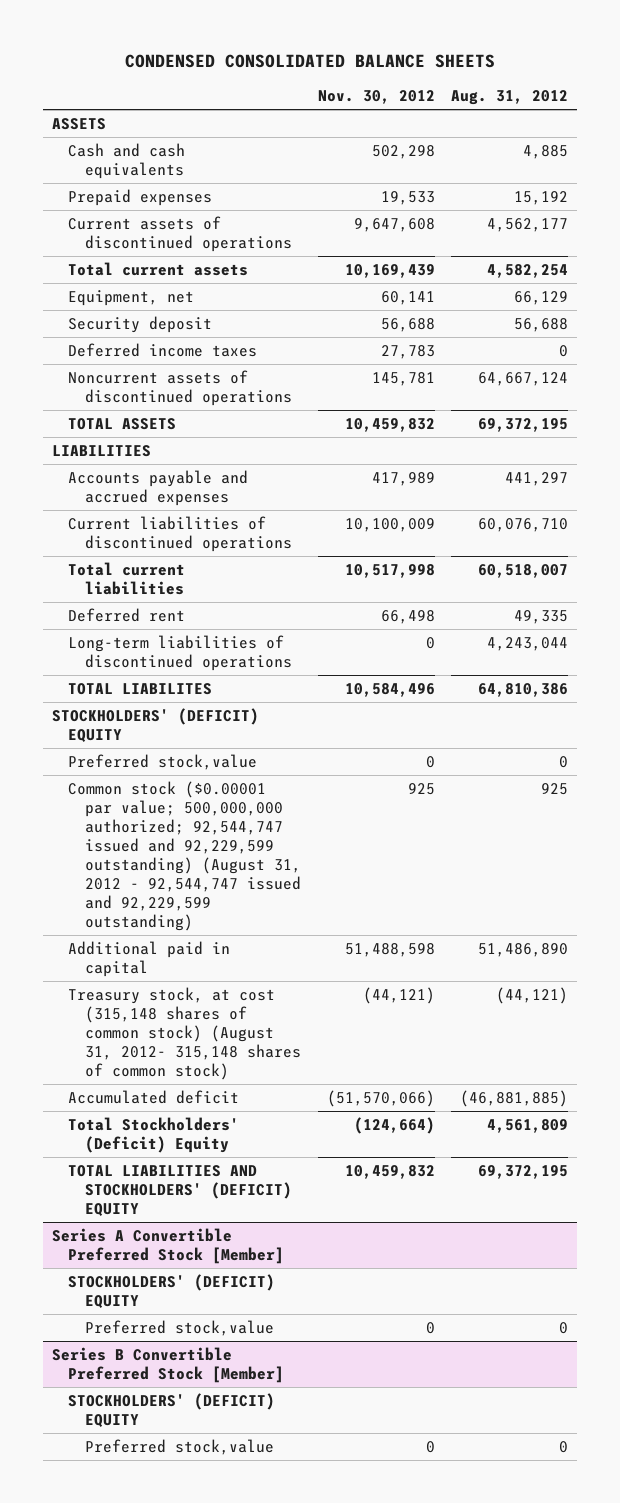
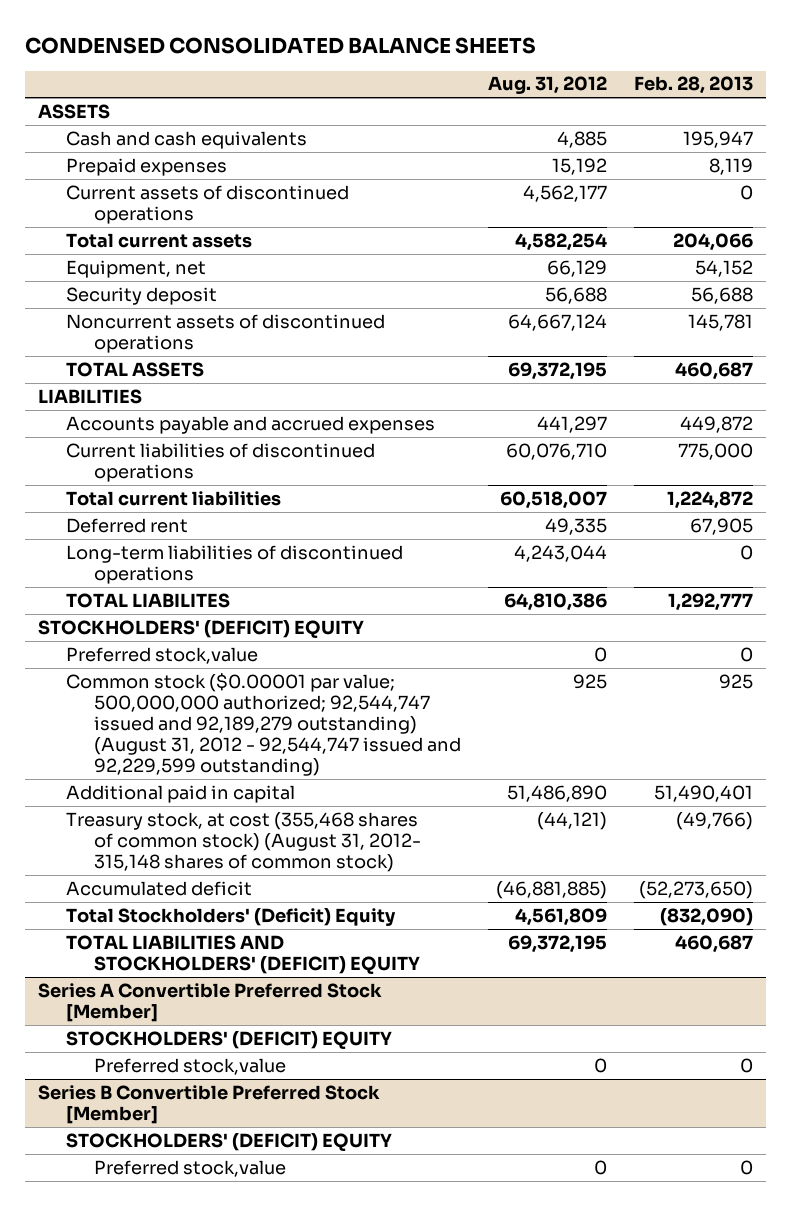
[317,90,435,105] Nov. 30, 2012 -> none
none -> [633,76,753,95] Feb. 28, 2013
[68,342,258,357] Deferred income taxes -> none
[68,780,302,932] Common stock ($0.00001 par value; 500,000,000 authorized; 92,544,747 issued and 92,229,599 outstanding) (August 31, 2012 - 92,544,747 issued and 92,229,599 outstanding) -> [66,672,462,776] Common stock ($0.00001 par value; 500,000,000 authorized; 92,544,747 issued and 92,189,279 outstanding) (August 31, 2012 - 92,544,747 issued and 92,229,599 outstanding)
[68,986,302,1081] Treasury stock, at cost (315,148 shares of common stock) (August 31, 2012- 315,148 shares of common stock) -> [66,811,422,872] Treasury stock, at cost (355,468 shares of common stock) (August 31, 2012- 315,148 shares of common stock)

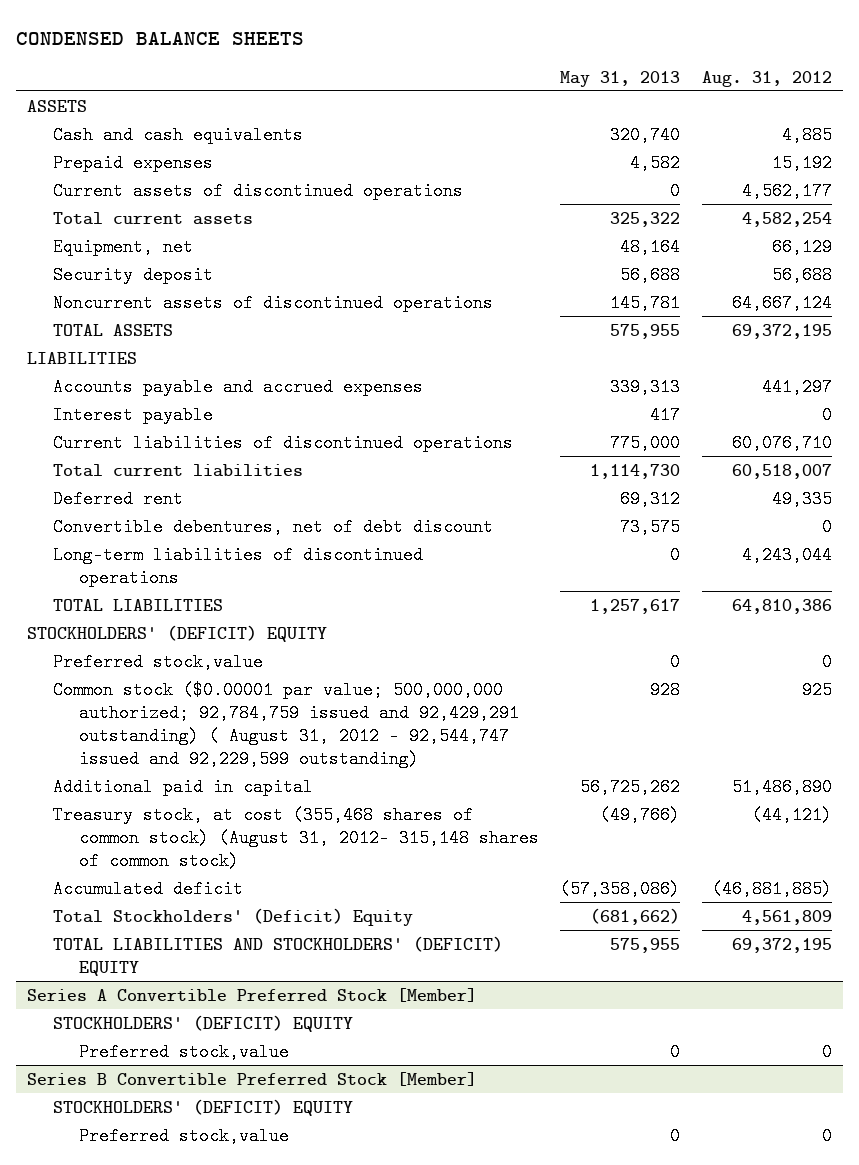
[24,36,536,54] CONDENSED CONSOLIDATED BALANCE SHEETS -> [15,31,304,45] CONDENSED BALANCE SHEETS
[633,76,753,95] Feb. 28, 2013 -> none
none -> [560,70,681,87] May 31, 2013
none -> [52,405,213,424] Interest payable
none -> [52,517,493,536] Convertible debentures, net of debt discount
[66,592,231,608] TOTAL LIABILITES -> [52,598,223,611] TOTAL LIABILITIES
[66,672,462,776] Common stock ($0.00001 par value; 500,000,000 authorized; 92,544,747 issued and 92,189,279 outstanding) (August 31, 2012 - 92,544,747 issued and 92,229,599 outstanding) -> [52,680,519,768] Common stock ($0.00001 par value; 500,000,000 authorized; 92,784,759 issued and 92,429,291 outstanding) ( August 31, 2012 - 92,544,747 issued and 92,229,599 outstanding)

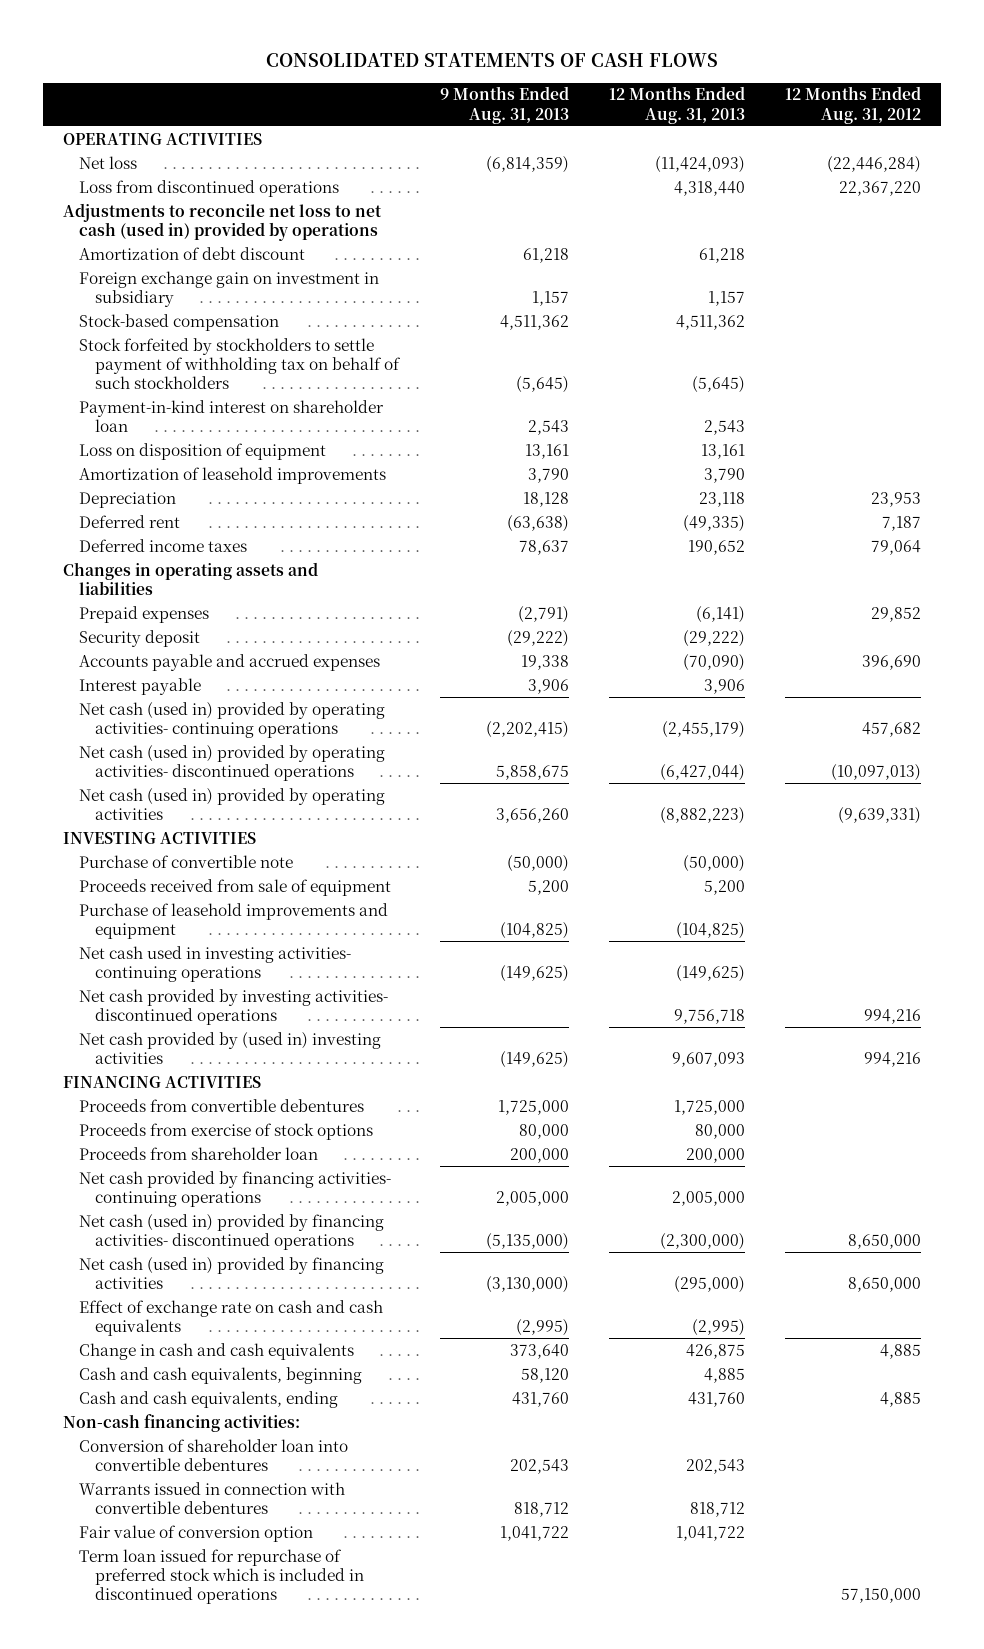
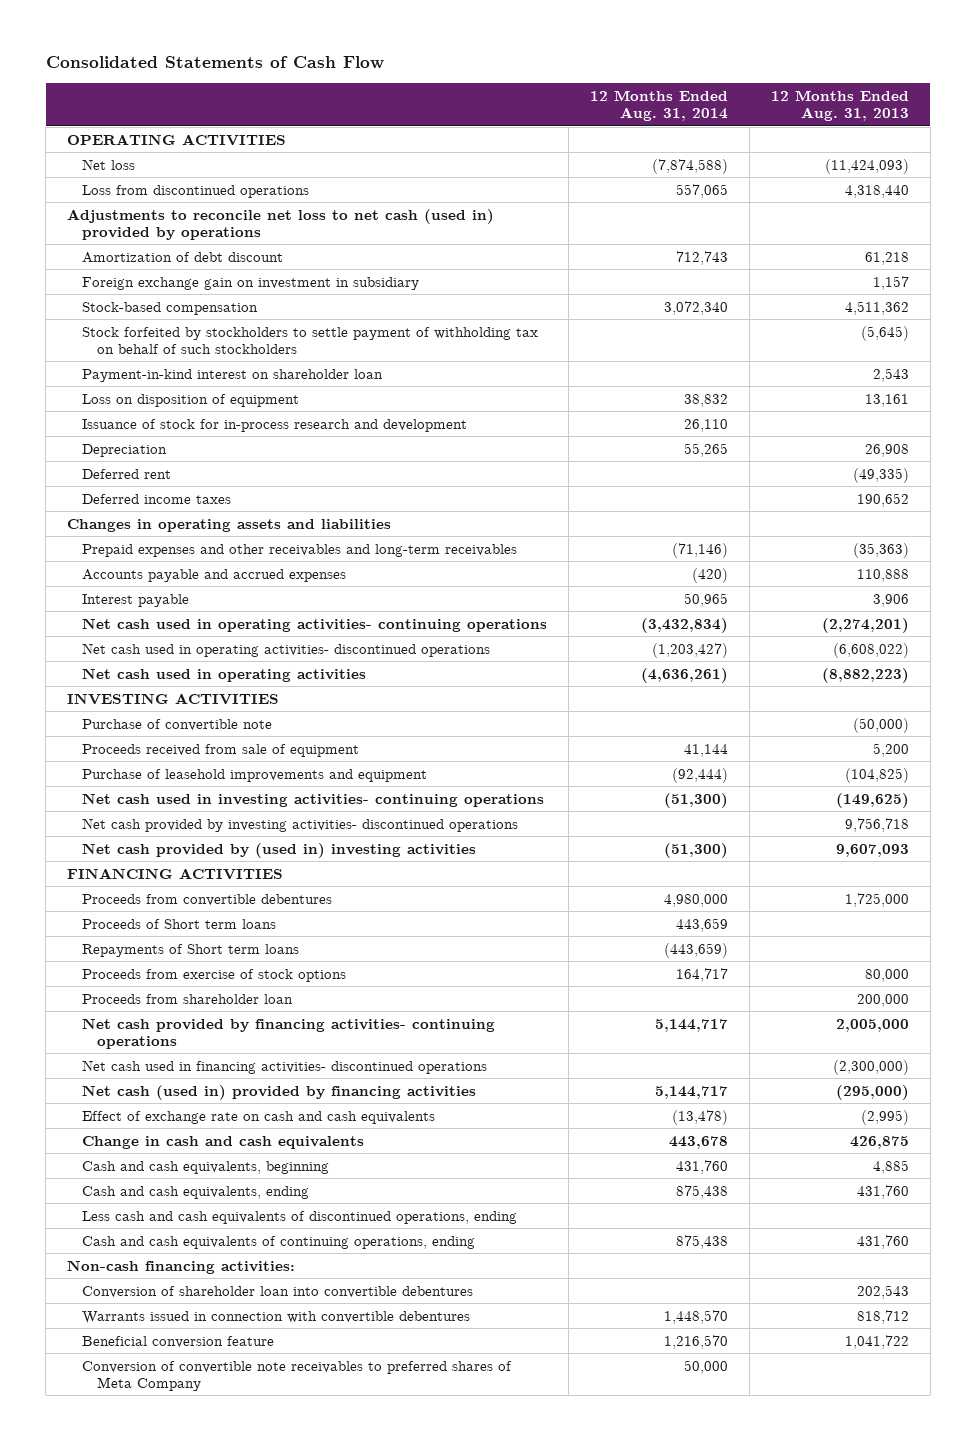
[266,53,719,68] CONSOLIDATED STATEMENTS OF CASH FLOWS -> [45,56,384,70] Consolidated Statements of Cash Flow
[439,86,569,124] 9 Months Ended Aug. 31, 2013 -> none
[785,86,922,124] 12 Months Ended Aug. 31, 2012 -> none
none -> [589,89,728,121] 12 Months Ended Aug. 31, 2014
[79,466,387,484] Amortization of leasehold improvements -> none
none -> [82,418,468,432] Issuance of stock for in-process research and development
[698,491,745,507] 23,118 -> [864,443,909,457] 26,908
[79,605,210,623] Prepaid expenses -> none
[79,629,201,647] Security deposit -> none
none -> [82,543,518,557] Prepaid expenses and other receivables and long-term receivables
[682,653,745,671] (70,090) -> [856,568,909,582] 110,888
[79,701,386,738] Net cash (used in) provided by operating activities- continuing operations -> [82,617,548,632] Net cash used in operating activities- continuing operations
[661,720,745,738] (2,455,179) -> [821,617,909,633] (2,274,201)
[79,744,386,781] Net cash (used in) provided by operating activities- discontinued operations -> [82,642,491,657] Net cash used in operating activities- discontinued operations
[659,763,745,781] (6,427,044) -> [832,642,909,658] (6,608,022)
[79,787,386,820] Net cash (used in) provided by operating activities -> [82,667,367,682] Net cash used in operating activities
none -> [82,918,277,929] Proceeds of Short term loans
none -> [82,943,300,957] Repayments of Short term loans
[79,1213,385,1250] Net cash (used in) provided by financing activities- discontinued operations -> [82,1059,488,1074] Net cash used in financing activities- discontinued operations
none -> [82,1210,518,1224] Less cash and cash equivalents of discontinued operations, ending
none -> [82,1235,476,1249] Cash and cash equivalents of continuing operations, ending
[79,1548,365,1604] Term loan issued for repurchase of preferred stock which is included in discontinued operations -> none
[79,1524,314,1542] Fair value of conversion option -> [82,1335,275,1348] Beneficial conversion feature
none -> [82,1360,513,1391] Conversion of convertible note receivables to preferred shares of Meta Company

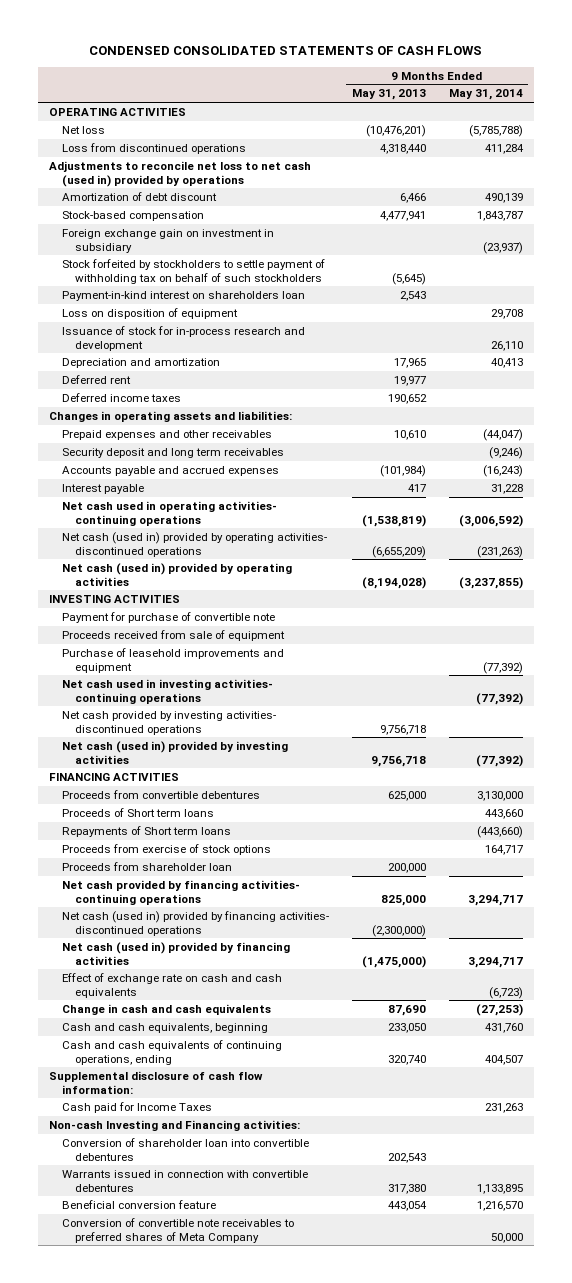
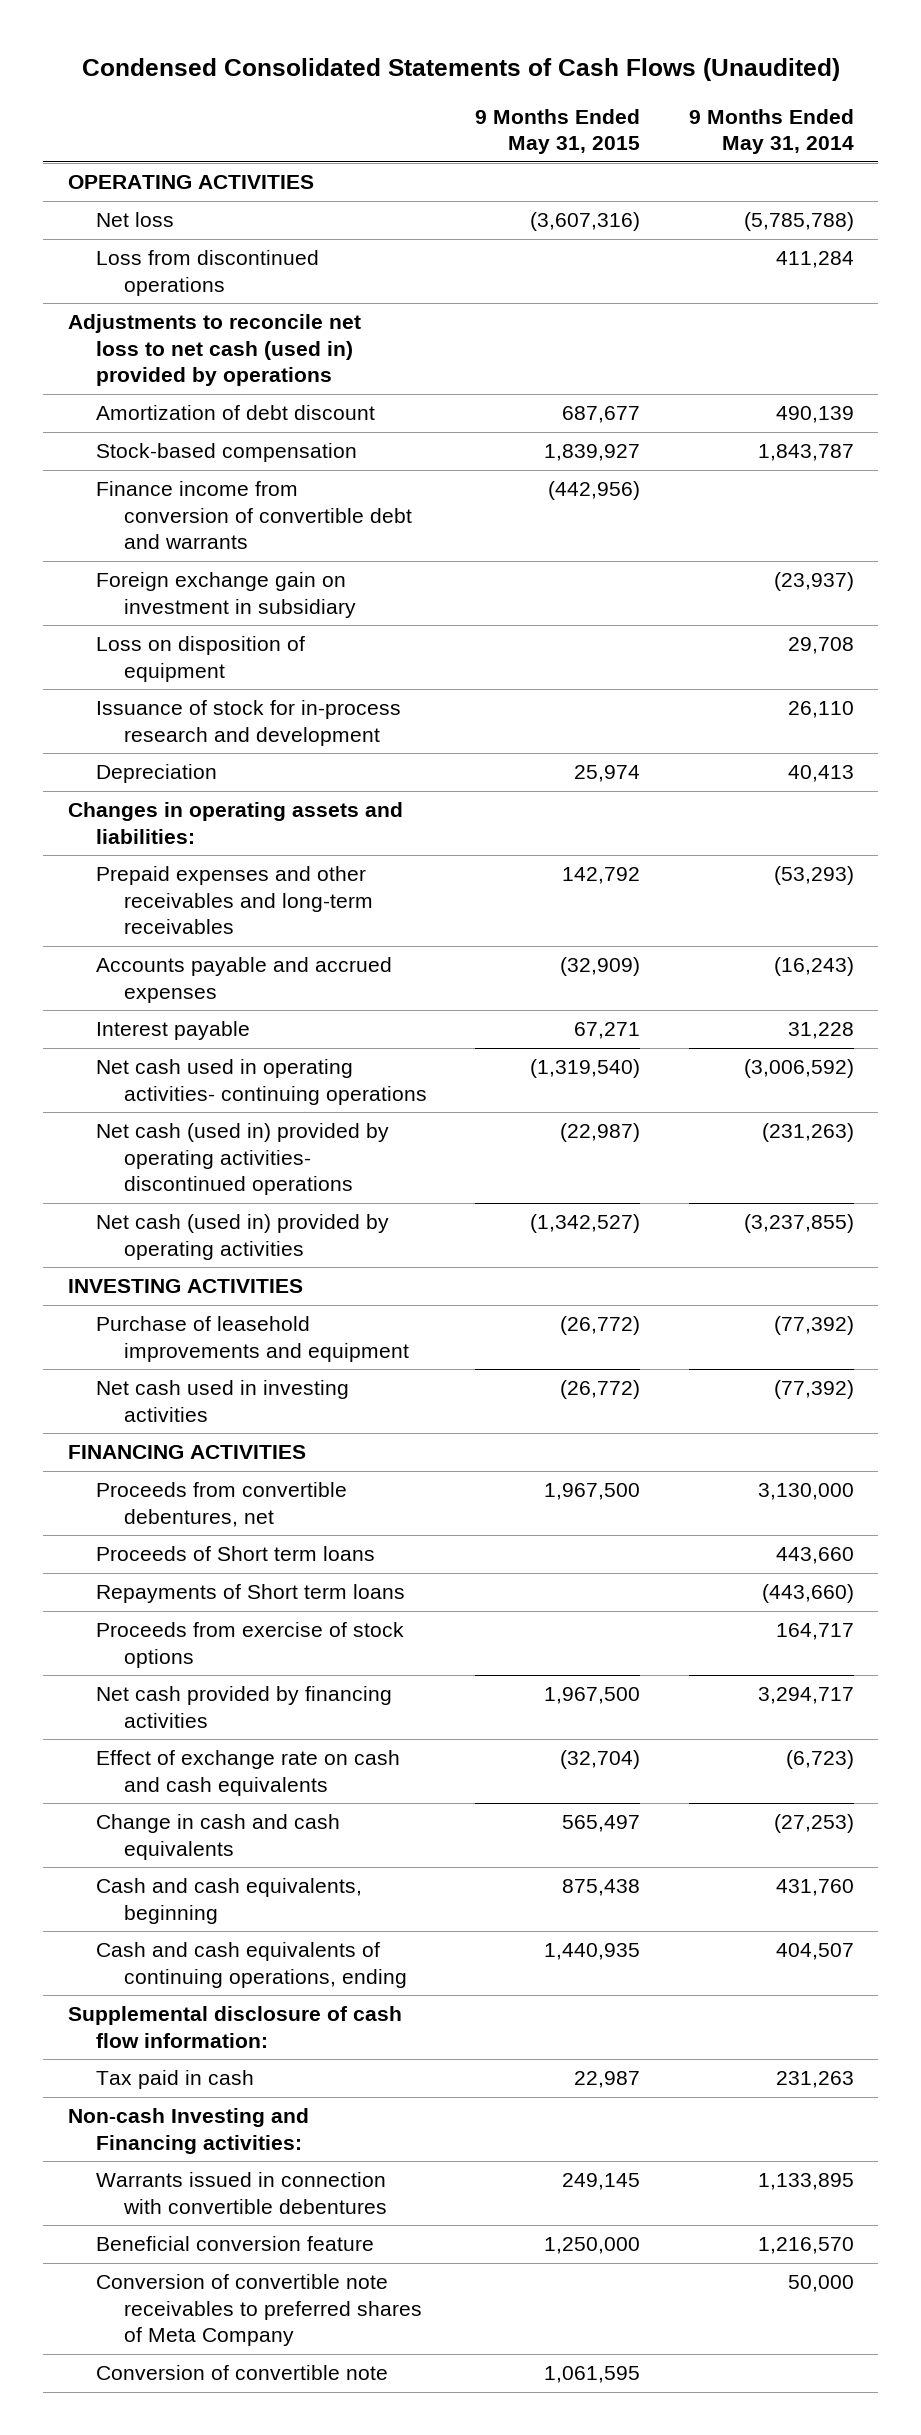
[88,46,482,56] CONDENSED CONSOLIDATED STATEMENTS OF CASH FLOWS -> [81,58,840,82] Condensed Consolidated Statements of Cash Flows (Unaudited)
[351,89,426,101] May 31, 2013 -> none
none -> [475,108,641,154] 9 Months Ended May 31, 2015
none -> [95,481,412,549] Finance income from conversion of convertible debt and warrants
[61,258,325,284] Stock forfeited by stockholders to settle payment of withholding tax on behalf of such stockholders -> none
[61,290,305,301] Payment-in-kind interest on shareholders loan -> none
[61,374,131,384] Deferred rent -> none
[61,392,181,402] Deferred income taxes -> none
[61,357,220,368] Depreciation and amortization -> [95,764,217,784] Depreciation
[61,447,284,458] Security deposit and long term receivables -> none
[61,429,272,440] Prepaid expenses and other receivables -> [95,866,373,934] Prepaid expenses and other receivables and long-term receivables
[482,428,523,441] (44,047) -> [773,866,854,886] (53,293)
[61,611,275,623] Payment for purchase of convertible note -> none
[61,629,285,641] Proceeds received from sale of equipment -> none
[61,678,273,704] Net cash used in investing activities- continuing operations -> none
[61,710,276,735] Net cash provided by investing activities- discontinued operations -> none
[61,740,288,764] Net cash (used in) provided by investing activities -> [95,1380,349,1422] Net cash used in investing activities
[61,789,260,799] Proceeds from convertible debentures -> [95,1482,347,1527] Proceeds from convertible debentures, net
[61,861,232,871] Proceeds from shareholder loan -> none
[61,879,300,905] Net cash provided by financing activities- continuing operations -> none
[61,910,329,936] Net cash (used in) provided by financing activities- discontinued operations -> none
[61,941,290,965] Net cash (used in) provided by financing activities -> [95,1686,392,1728] Net cash provided by financing activities
[61,1101,212,1113] Cash paid for Income Taxes -> [95,2070,254,2090] Tax paid in cash
[61,1137,309,1161] Conversion of shareholder loan into convertible debentures -> none
none -> [95,2365,388,2381] Conversion of convertible note

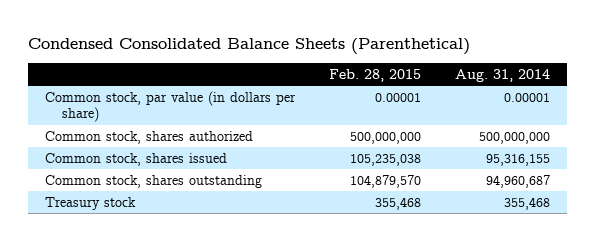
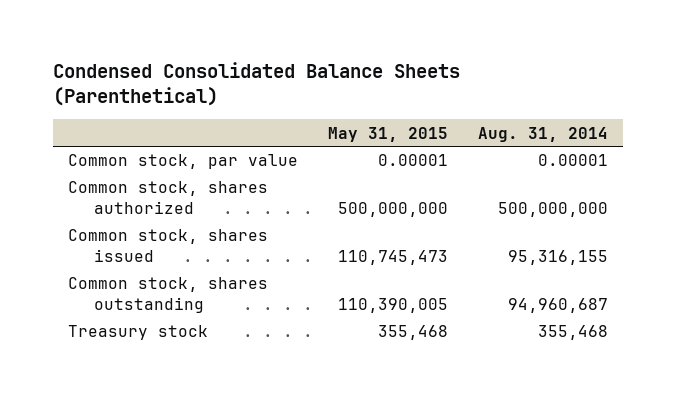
[329,68,422,82] Feb. 28, 2015 -> none
none -> [328,126,449,142] May 31, 2015
[45,90,297,123] Common stock, par value (in dollars per share) -> [68,154,299,170] Common stock, par value

